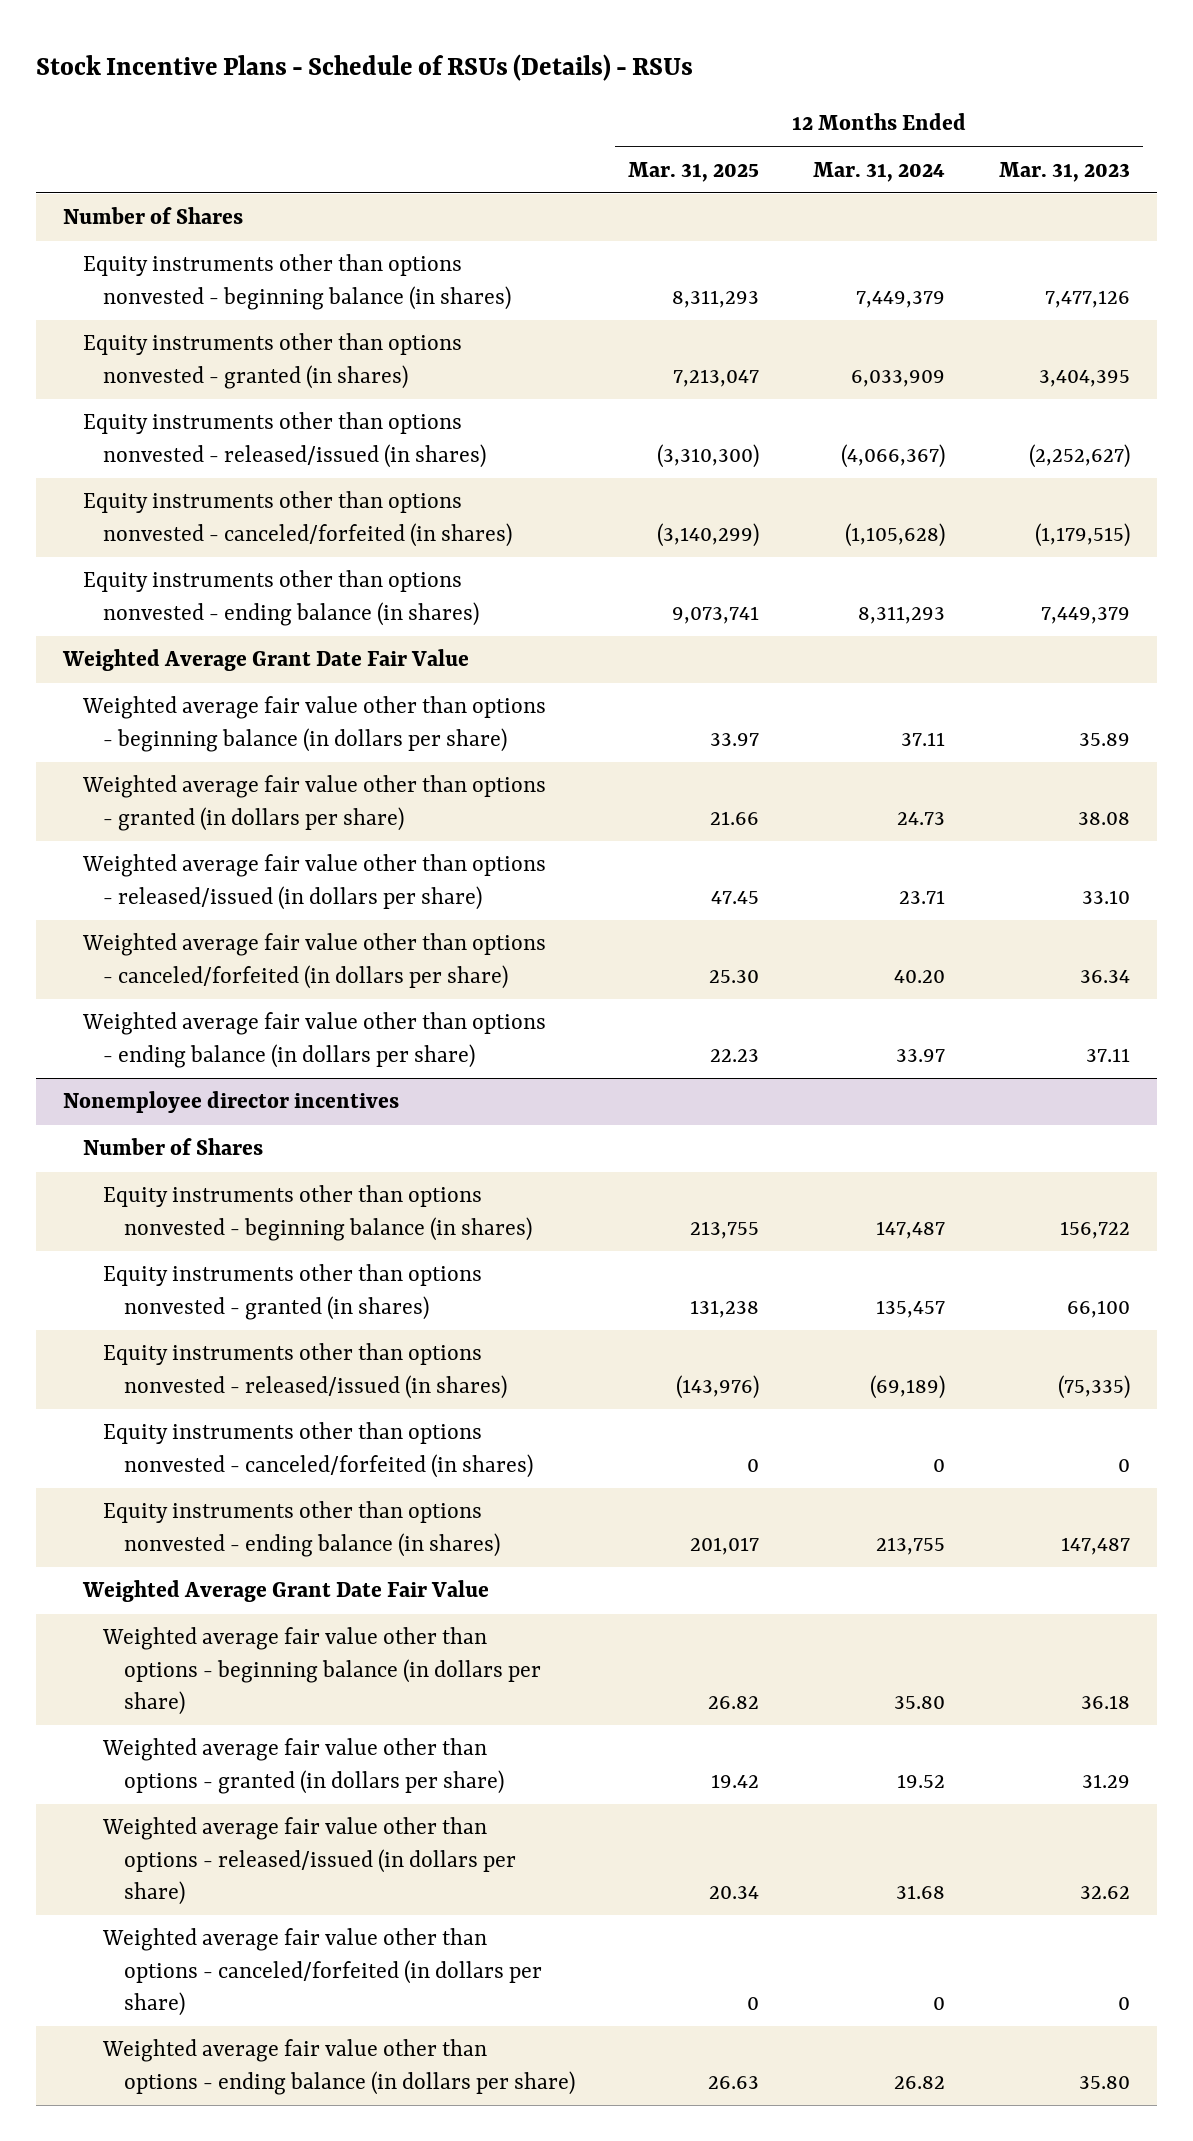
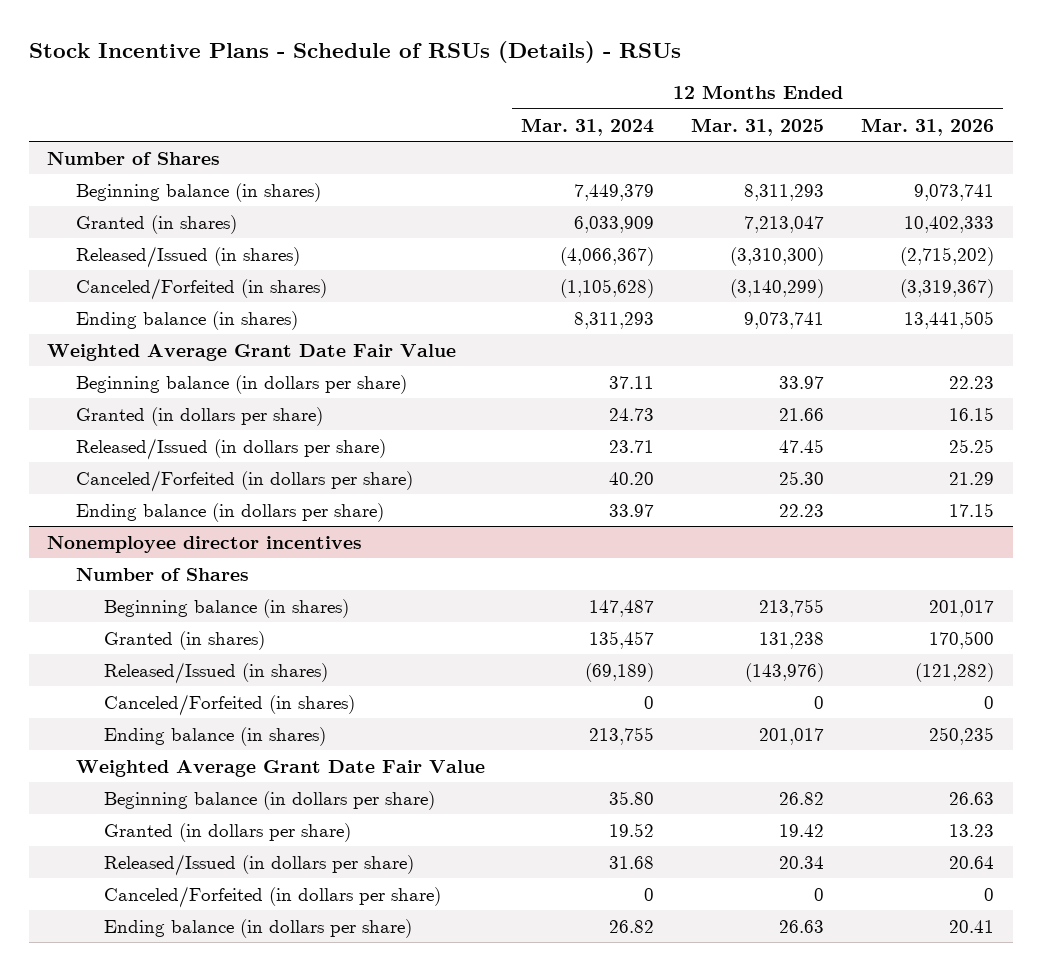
[998,161,1130,182] Mar. 31, 2023 -> none
none -> [861,117,995,136] Mar. 31, 2026
[83,254,512,310] Equity instruments other than options nonvested - beginning balance (in shares) -> [75,182,321,202] Beginning balance (in shares)
[83,333,463,389] Equity instruments other than options nonvested - granted (in shares) -> [75,214,237,234] Granted (in shares)
[83,412,487,468] Equity instruments other than options nonvested - released/issued (in shares) -> [75,245,300,268] Released/Issued (in shares)
[83,491,513,547] Equity instruments other than options nonvested - canceled/forfeited (in shares) -> [75,277,327,300] Canceled/Forfeited (in shares)
[83,570,480,626] Equity instruments other than options nonvested - ending balance (in shares) -> [75,310,298,330] Ending balance (in shares)
[82,696,547,752] Weighted average fair value other than options - beginning balance (in dollars per share) -> [75,374,407,394] Beginning balance (in dollars per share)
[82,775,547,831] Weighted average fair value other than options - granted (in dollars per share) -> [75,406,323,426] Granted (in dollars per share)
[82,854,547,910] Weighted average fair value other than options - released/issued (in dollars per share) -> [75,437,386,460] Released/Issued (in dollars per share)
[82,933,547,989] Weighted average fair value other than options - canceled/forfeited (in dollars per share) -> [75,469,413,492] Canceled/Forfeited (in dollars per share)
[82,1012,547,1068] Weighted average fair value other than options - ending balance (in dollars per share) -> [75,502,384,522] Ending balance (in dollars per share)
[103,1185,532,1241] Equity instruments other than options nonvested - beginning balance (in shares) -> [103,598,349,618] Beginning balance (in shares)
[103,1264,483,1320] Equity instruments other than options nonvested - granted (in shares) -> [103,630,265,650] Granted (in shares)
[103,1343,507,1399] Equity instruments other than options nonvested - released/issued (in shares) -> [103,661,328,684] Released/Issued (in shares)
[103,1422,533,1478] Equity instruments other than options nonvested - canceled/forfeited (in shares) -> [103,693,355,716] Canceled/Forfeited (in shares)
[103,1501,500,1557] Equity instruments other than options nonvested - ending balance (in shares) -> [103,726,326,746] Ending balance (in shares)
[102,1627,541,1715] Weighted average fair value other than options - beginning balance (in dollars per share) -> [103,790,435,810] Beginning balance (in dollars per share)
[102,1738,504,1794] Weighted average fair value other than options - granted (in dollars per share) -> [103,822,351,842] Granted (in dollars per share)
[102,1817,516,1905] Weighted average fair value other than options - released/issued (in dollars per share) -> [103,853,414,876] Released/Issued (in dollars per share)
[102,1928,542,2016] Weighted average fair value other than options - canceled/forfeited (in dollars per share) -> [103,885,441,908] Canceled/Forfeited (in dollars per share)
[102,2039,575,2095] Weighted average fair value other than options - ending balance (in dollars per share) -> [103,918,412,938] Ending balance (in dollars per share)

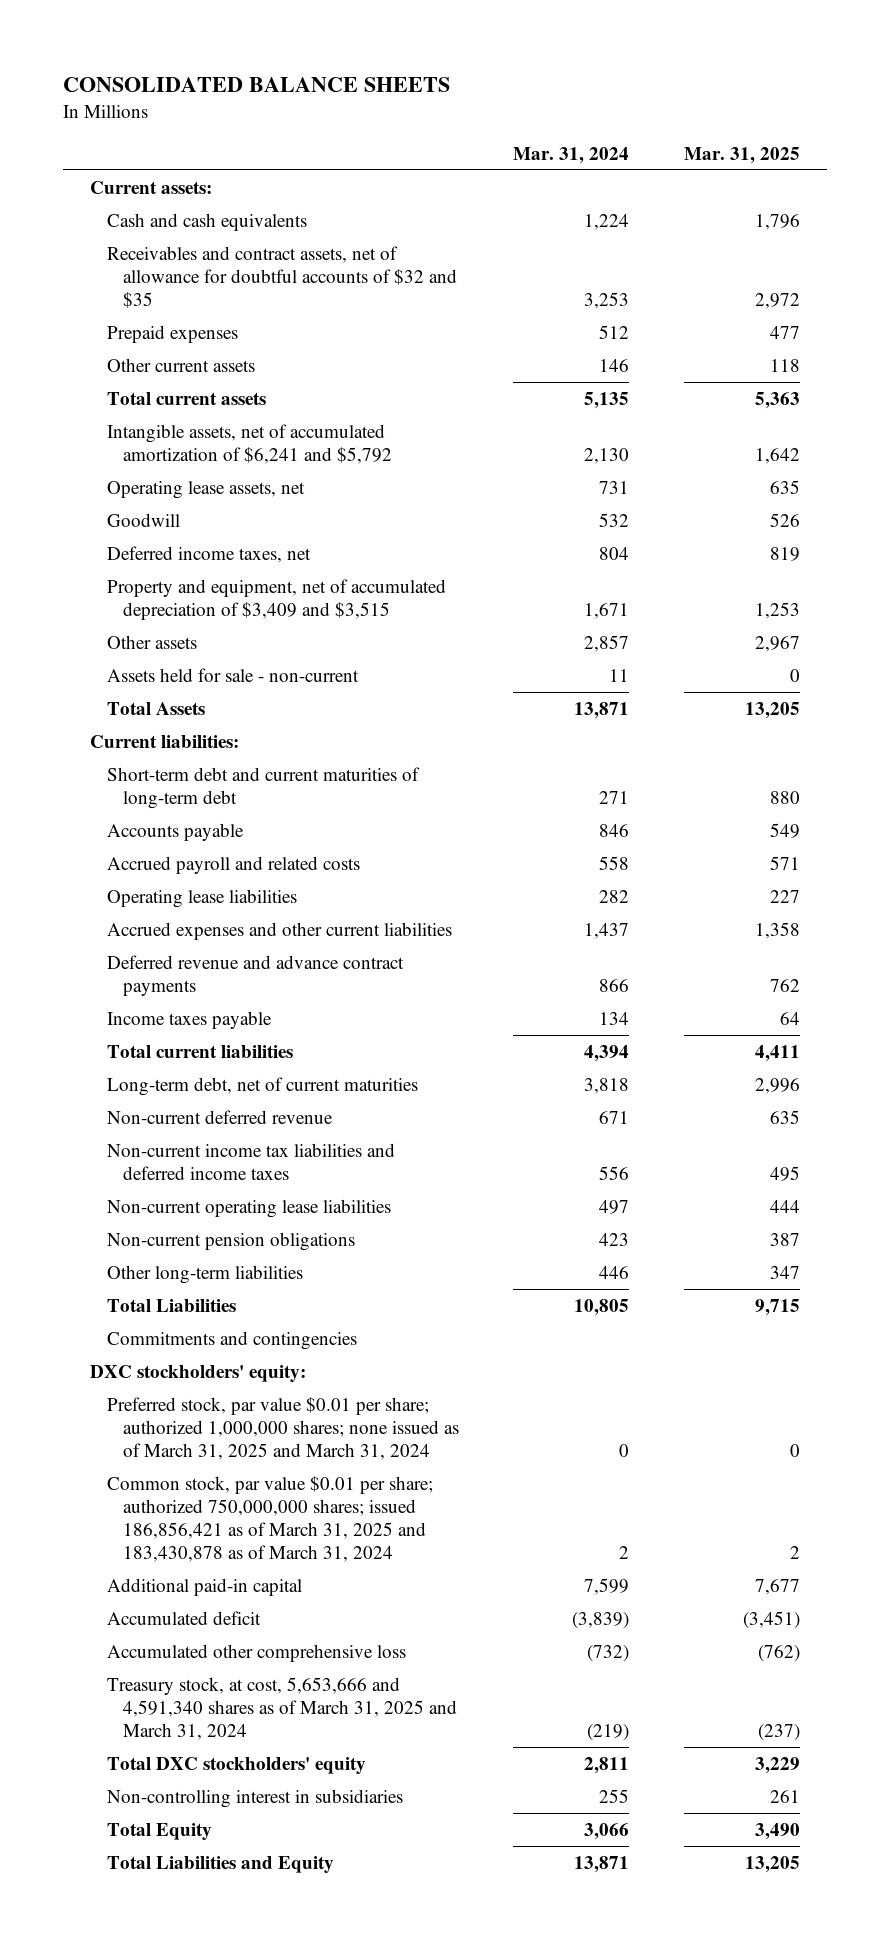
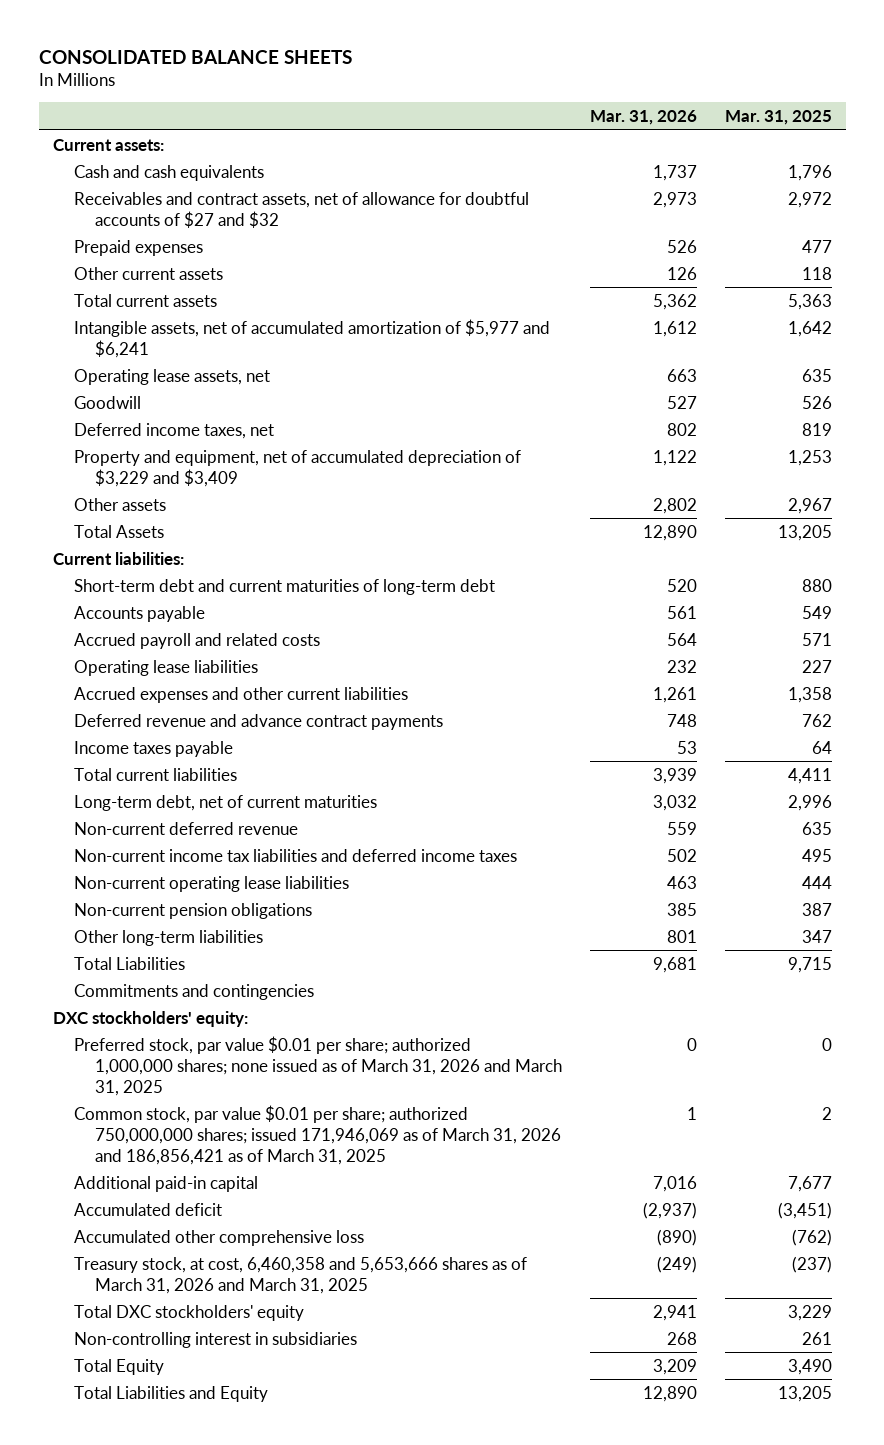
[513,146,630,164] Mar. 31, 2024 -> none
none -> [590,109,698,125] Mar. 31, 2026
[106,245,457,309] Receivables and contract assets, net of allowance for doubtful accounts of $32 and $35 -> [74,191,530,228] Receivables and contract assets, net of allowance for doubtful accounts of $27 and $32
[106,423,392,464] Intangible assets, net of accumulated amortization of $6,241 and $5,792 -> [74,318,551,358] Intangible assets, net of accumulated amortization of $5,977 and $6,241
[106,578,446,620] Property and equipment, net of accumulated depreciation of $3,409 and $3,515 -> [74,449,522,487] Property and equipment, net of accumulated depreciation of $3,229 and $3,409
[106,667,359,682] Assets held for sale - non-current -> none
[106,1396,459,1461] Preferred stock, par value $0.01 per share; authorized 1,000,000 shares; none issued as of March 31, 2025 and March 31, 2024 -> [74,1035,563,1096] Preferred stock, par value $0.01 per share; authorized 1,000,000 shares; none issued as of March 31, 2026 and March 31, 2025
[106,1475,433,1563] Common stock, par value $0.01 per share; authorized 750,000,000 shares; issued 186,856,421 as of March 31, 2025 and 183,430,878 as of March 31, 2024 -> [74,1104,562,1165] Common stock, par value $0.01 per share; authorized 750,000,000 shares; issued 171,946,069 as of March 31, 2026 and 186,856,421 as of March 31, 2025
[106,1676,457,1741] Treasury stock, at cost, 5,653,666 and 4,591,340 shares as of March 31, 2025 and March 31, 2024 -> [74,1256,528,1294] Treasury stock, at cost, 6,460,358 and 5,653,666 shares as of March 31, 2026 and March 31, 2025

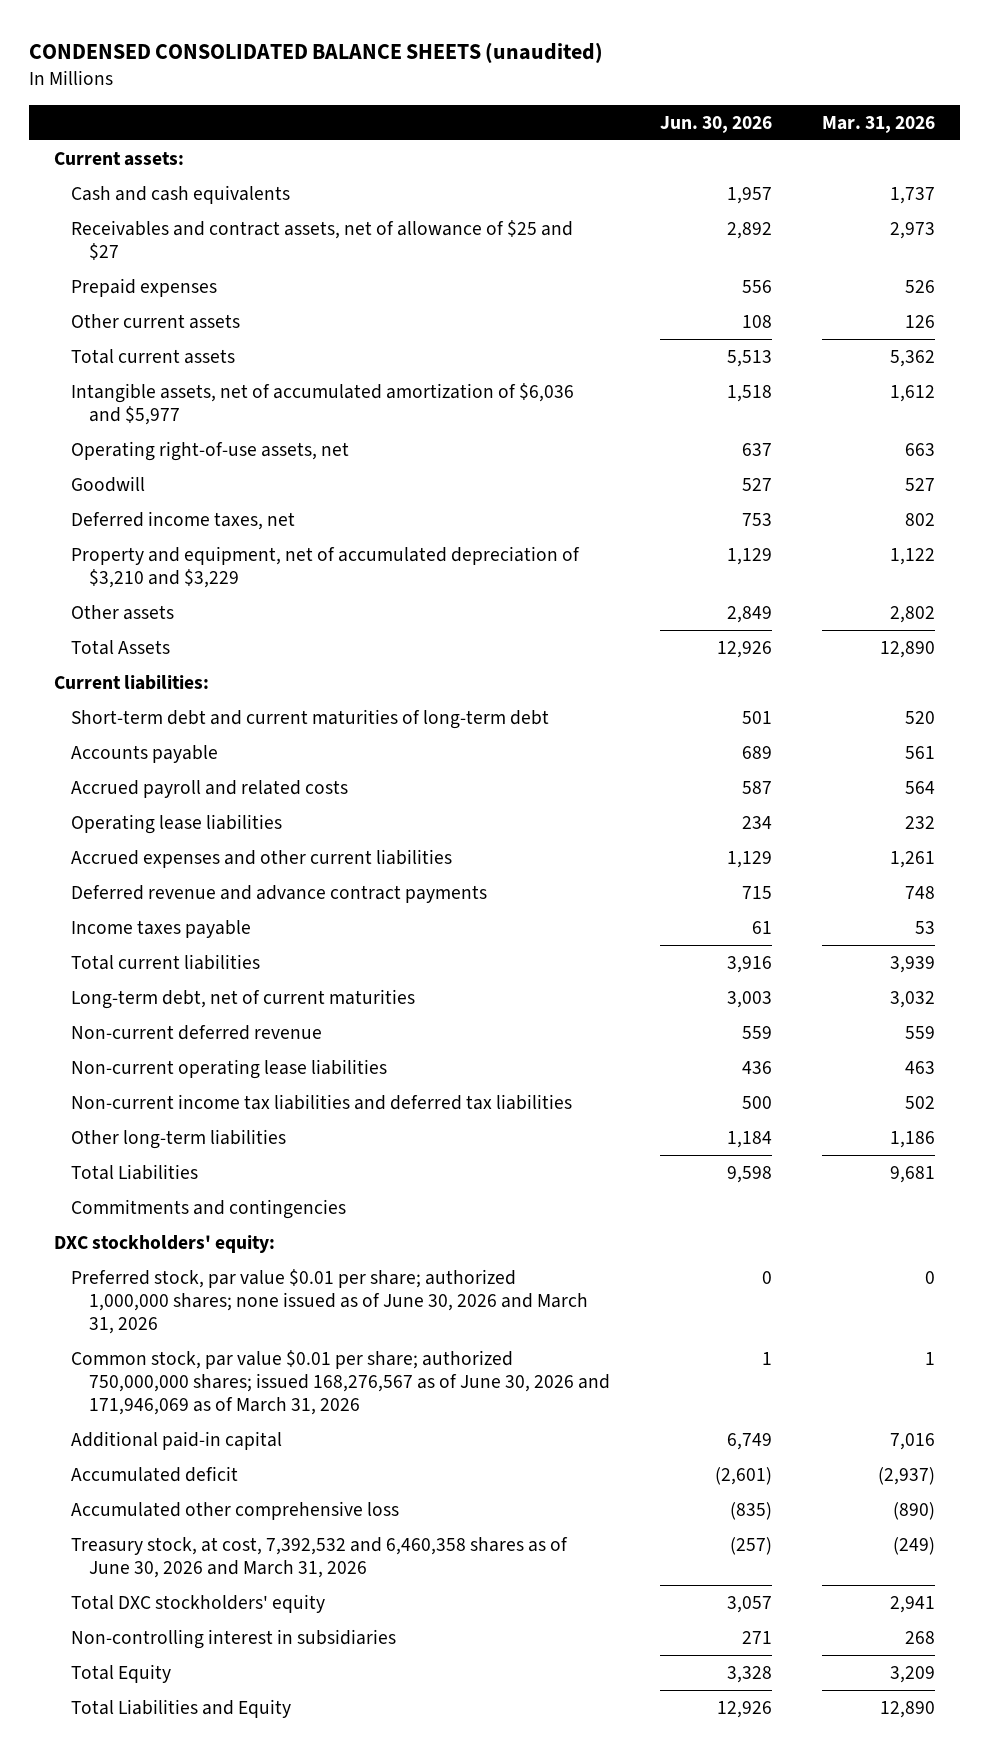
[38,50,352,65] CONSOLIDATED BALANCE SHEETS -> [29,42,604,64] CONDENSED CONSOLIDATED BALANCE SHEETS (unaudited)
[724,109,832,125] Mar. 31, 2025 -> none
none -> [659,115,772,133] Jun. 30, 2026
[74,191,530,228] Receivables and contract assets, net of allowance for doubtful accounts of $27 and $32 -> [71,219,574,260] Receivables and contract assets, net of allowance of $25 and $27
[74,318,551,358] Intangible assets, net of accumulated amortization of $5,977 and $6,241 -> [71,382,575,425] Intangible assets, net of accumulated amortization of $6,036 and $5,977
[74,368,271,385] Operating lease assets, net -> [71,440,350,461] Operating right-of-use assets, net
[74,449,522,487] Property and equipment, net of accumulated depreciation of $3,229 and $3,409 -> [71,545,581,588] Property and equipment, net of accumulated depreciation of $3,210 and $3,229
[74,848,518,862] Non-current income tax liabilities and deferred income taxes -> none
[74,902,313,919] Non-current pension obligations -> none
none -> [71,1093,573,1110] Non-current income tax liabilities and deferred tax liabilities
[667,929,698,943] 801 -> [889,1130,935,1148] 1,186
[74,1035,563,1096] Preferred stock, par value $0.01 per share; authorized 1,000,000 shares; none issued as of March 31, 2026 and March 31, 2025 -> [71,1268,588,1334] Preferred stock, par value $0.01 per share; authorized 1,000,000 shares; none issued as of June 30, 2026 and March 31, 2026
[74,1104,562,1165] Common stock, par value $0.01 per share; authorized 750,000,000 shares; issued 171,946,069 as of March 31, 2026 and 186,856,421 as of March 31, 2025 -> [71,1349,610,1415] Common stock, par value $0.01 per share; authorized 750,000,000 shares; issued 168,276,567 as of June 30, 2026 and 171,946,069 as of March 31, 2026
[74,1256,528,1294] Treasury stock, at cost, 6,460,358 and 5,653,666 shares as of March 31, 2026 and March 31, 2025 -> [71,1536,569,1578] Treasury stock, at cost, 7,392,532 and 6,460,358 shares as of June 30, 2026 and March 31, 2026

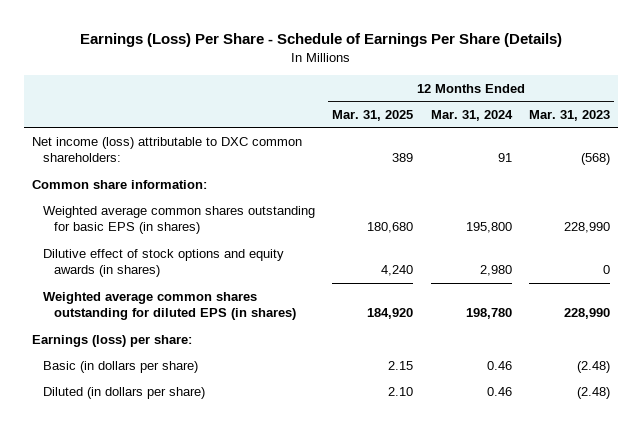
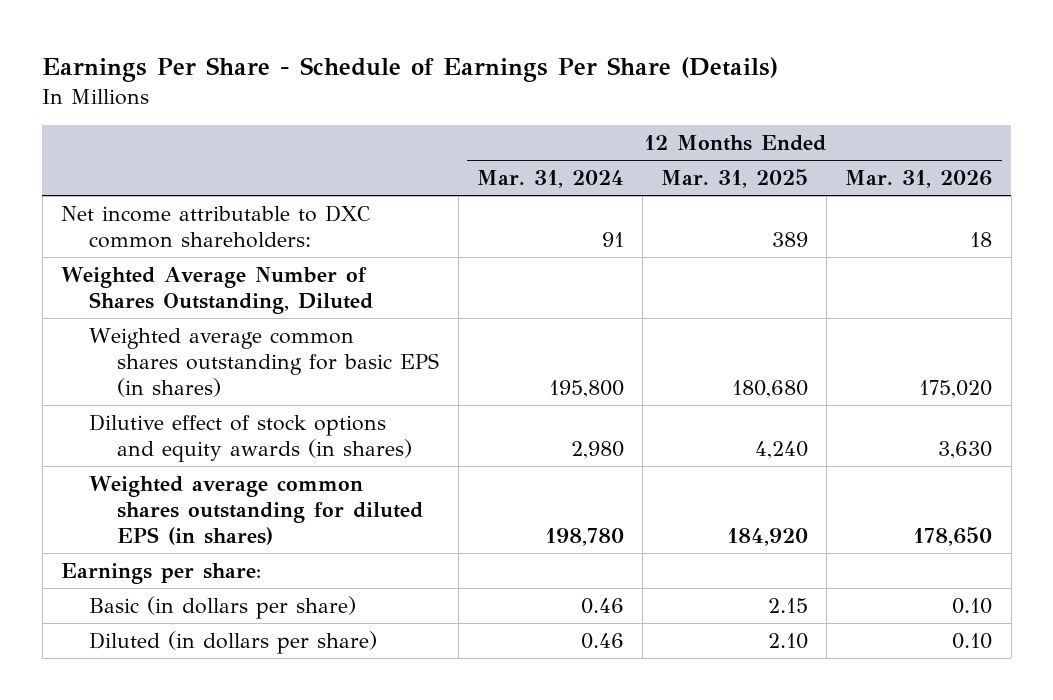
[80,33,563,48] Earnings (Loss) Per Share - Schedule of Earnings Per Share (Details) -> [42,57,779,83] Earnings Per Share - Schedule of Earnings Per Share (Details)
[528,109,610,121] Mar. 31, 2023 -> none
none -> [845,170,993,189] Mar. 31, 2026
[32,136,303,163] Net income (loss) attributable to DXC common shareholders: -> [61,204,371,249] Net income attributable to DXC common shareholders:
[32,179,208,189] Common share information: -> [61,266,374,315] Weighted Average Number of Shares Outstanding, Diluted
[32,334,193,347] Earnings (loss) per share: -> [61,562,262,584] Earnings per share:

